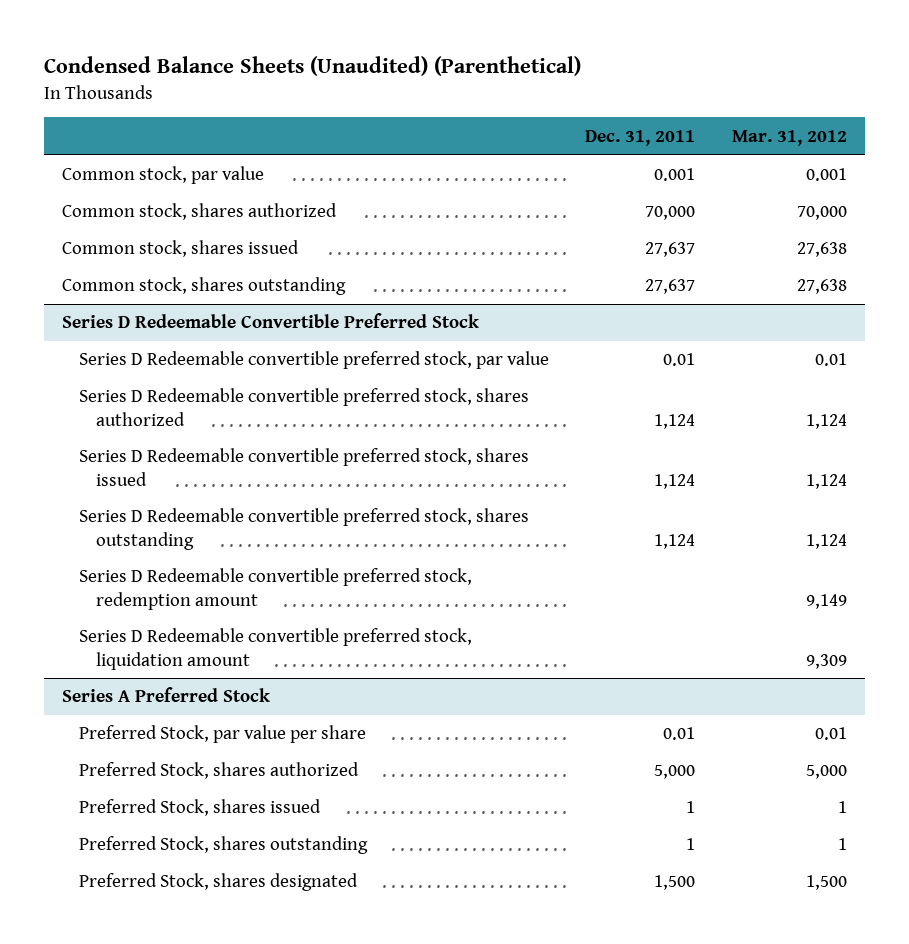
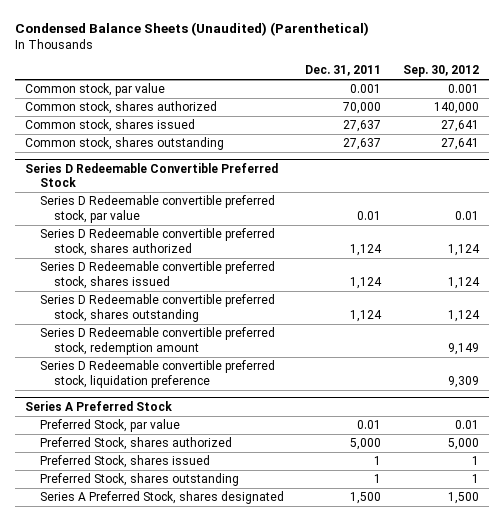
[731,129,847,146] Mar. 31, 2012 -> none
none -> [402,65,479,78] Sep. 30, 2012
[79,628,473,670] Series D Redeemable convertible preferred stock, liquidation amount -> [39,360,275,388] Series D Redeemable convertible preferred stock, liquidation preference
[79,725,367,744] Preferred Stock, par value per share -> [39,419,180,433] Preferred Stock, par value
[79,873,359,892] Preferred Stock, shares designated -> [39,491,284,505] Series A Preferred Stock, shares designated

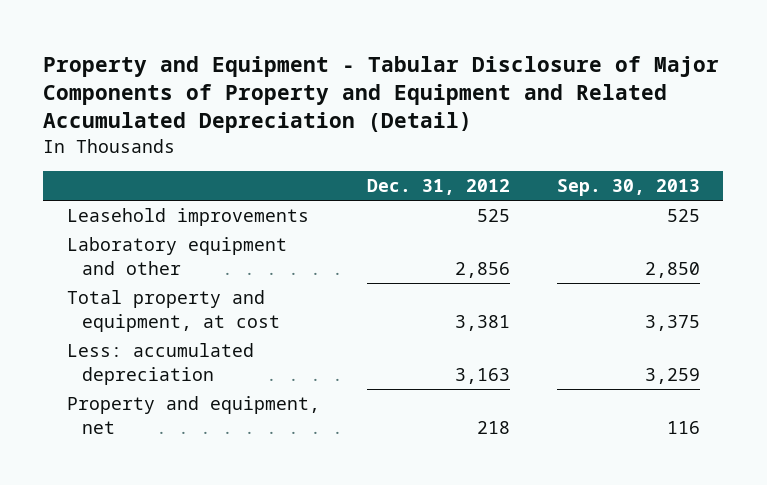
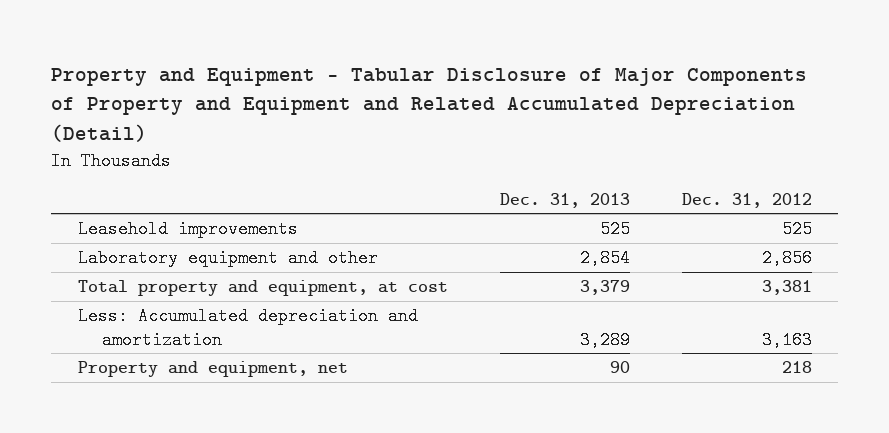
[556,179,700,197] Sep. 30, 2013 -> none
none -> [499,192,630,208] Dec. 31, 2013
[66,343,254,385] Less: accumulated depreciation -> [77,307,418,349] Less: Accumulated depreciation and amortization

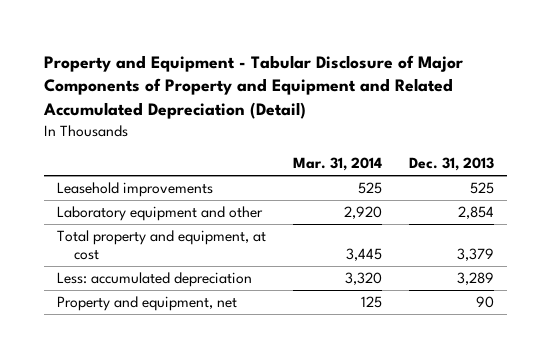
[681,192,812,208] Dec. 31, 2012 -> none
none -> [293,157,383,172] Mar. 31, 2014
[77,307,418,349] Less: Accumulated depreciation and amortization -> [57,272,253,288] Less: accumulated depreciation

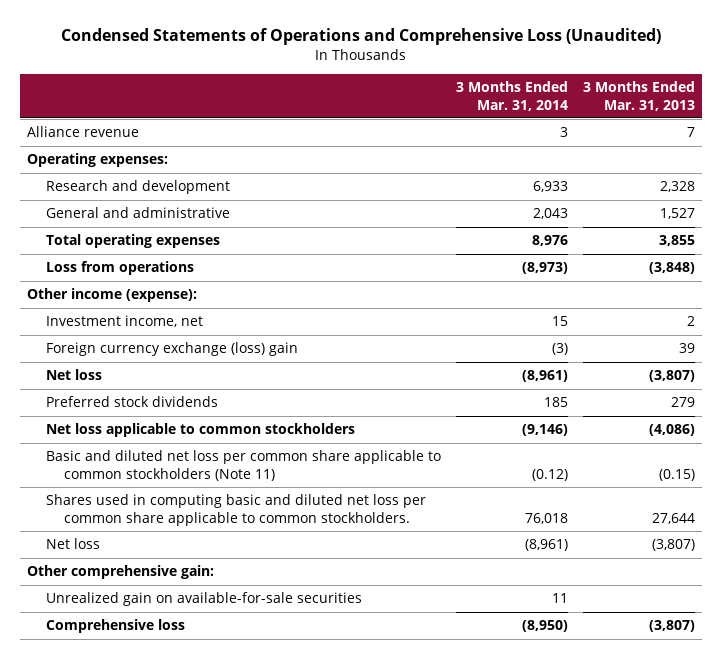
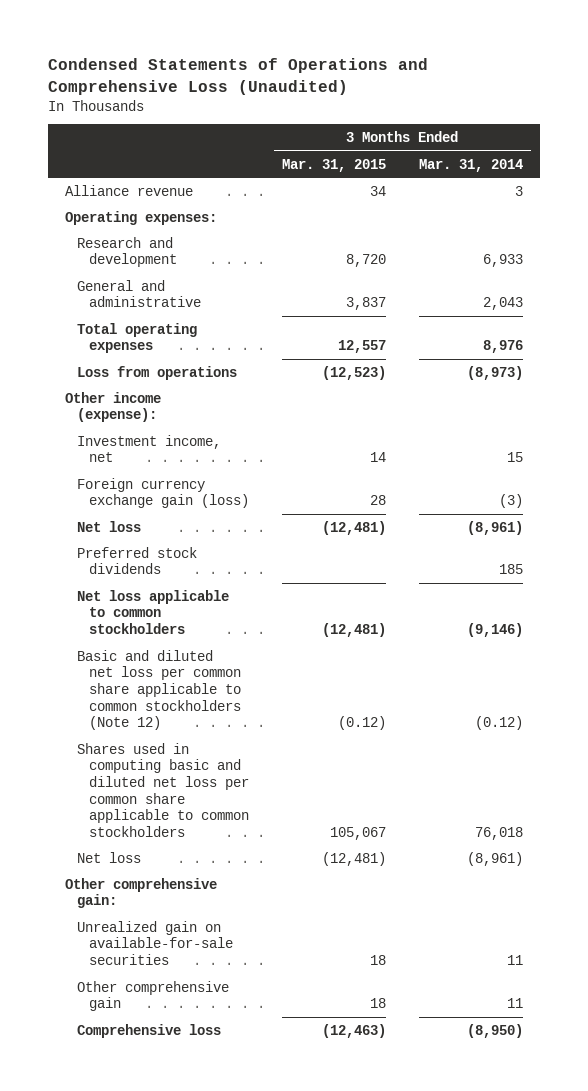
[582,81,695,111] 3 Months Ended Mar. 31, 2013 -> none
none -> [281,158,386,172] Mar. 31, 2015
[45,342,298,357] Foreign currency exchange (loss) gain -> [76,477,249,509] Foreign currency exchange gain (loss)
[45,450,441,481] Basic and diluted net loss per common share applicable to common stockholders (Note 11) -> [76,649,241,731] Basic and diluted net loss per common share applicable to common stockholders (Note 12)
[45,494,426,526] Shares used in computing basic and diluted net loss per common share applicable to common stockholders. -> [76,742,249,837] Shares used in computing basic and diluted net loss per common share applicable to common stockholders
none -> [76,980,229,1012] Other comprehensive gain

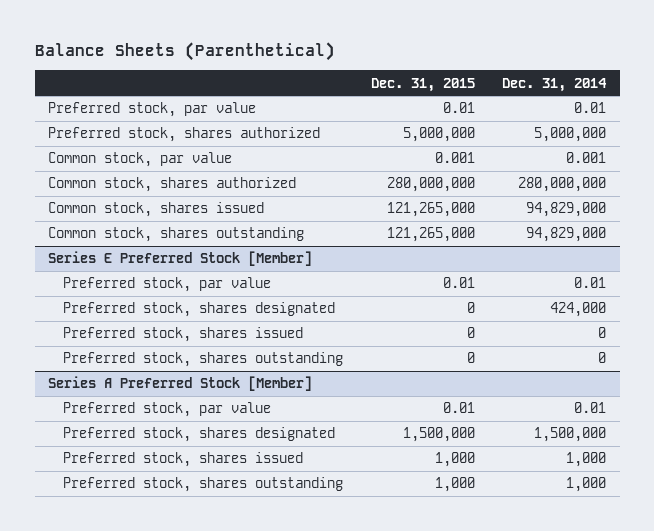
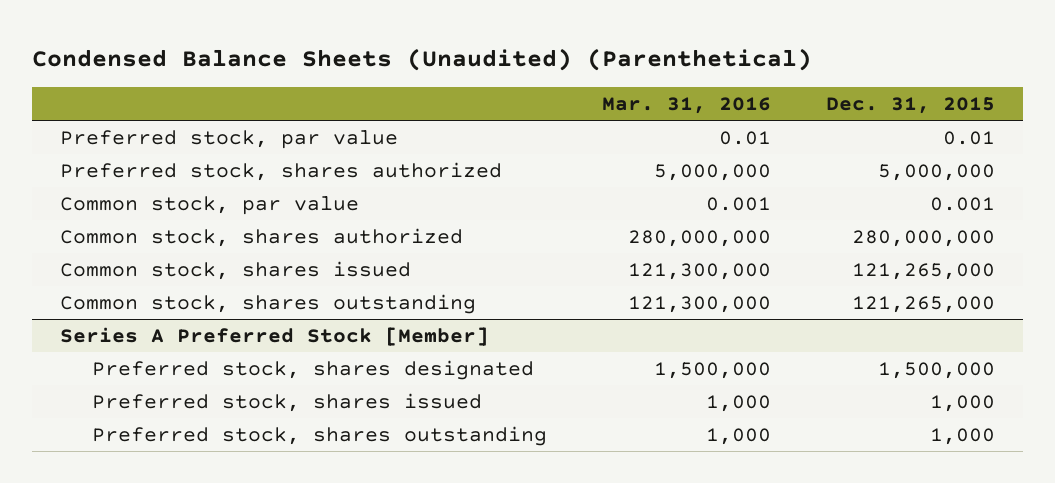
[34,42,335,62] Balance Sheets (Parenthetical) -> [32,47,813,71] Condensed Balance Sheets (Unaudited) (Parenthetical)
[502,77,608,92] Dec. 31, 2014 -> none
none -> [602,97,772,115] Mar. 31, 2016
[48,251,313,267] Series E Preferred Stock [Member] -> none
[63,277,272,293] Preferred stock, par value -> none
[63,302,336,318] Preferred stock, shares designated -> none
[63,327,304,343] Preferred stock, shares issued -> none
[63,352,344,368] Preferred stock, shares outstanding -> none
[63,402,272,418] Preferred stock, par value -> none

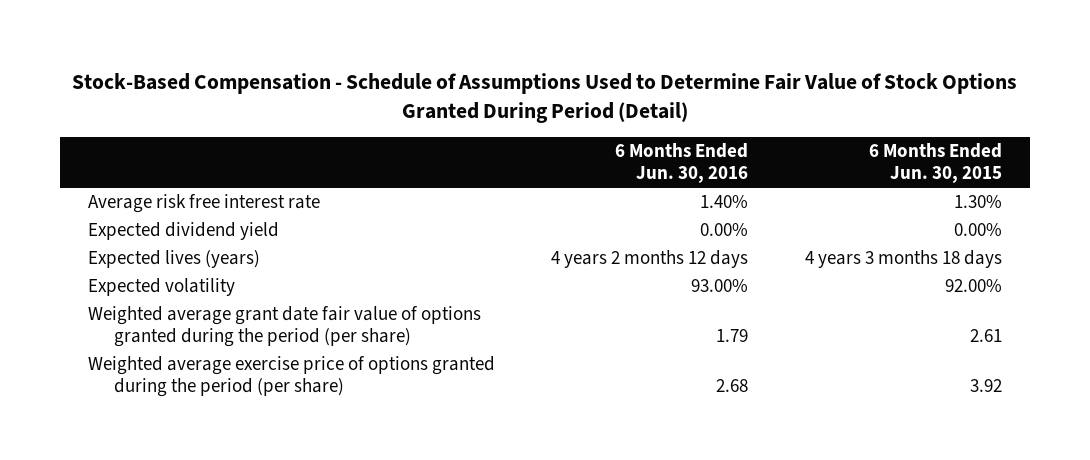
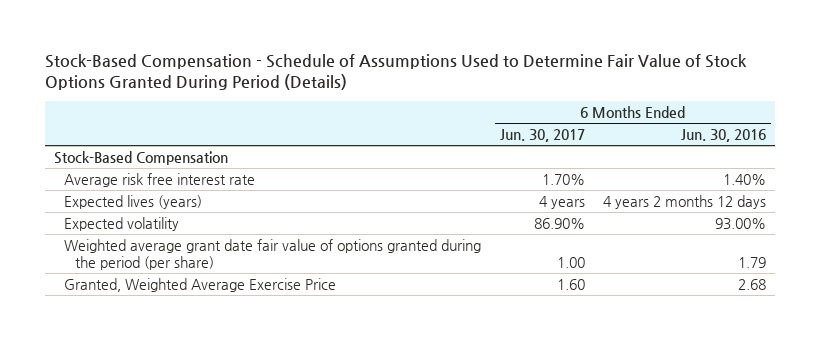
[71,73,1017,124] Stock-Based Compensation - Schedule of Assumptions Used to Determine Fair Value of Stock Options Granted During Period (Detail) -> [44,54,747,91] Stock-Based Compensation - Schedule of Assumptions Used to Determine Fair Value of Stock Options Granted During Period (Details)
[868,143,1002,184] 6 Months Ended Jun. 30, 2015 -> none
none -> [499,128,585,142] Jun. 30, 2017
none -> [53,150,228,165] Stock-Based Compensation
[88,221,280,240] Expected dividend yield -> none
[88,355,496,398] Weighted average exercise price of options granted during the period (per share) -> [64,277,337,292] Granted, Weighted Average Exercise Price

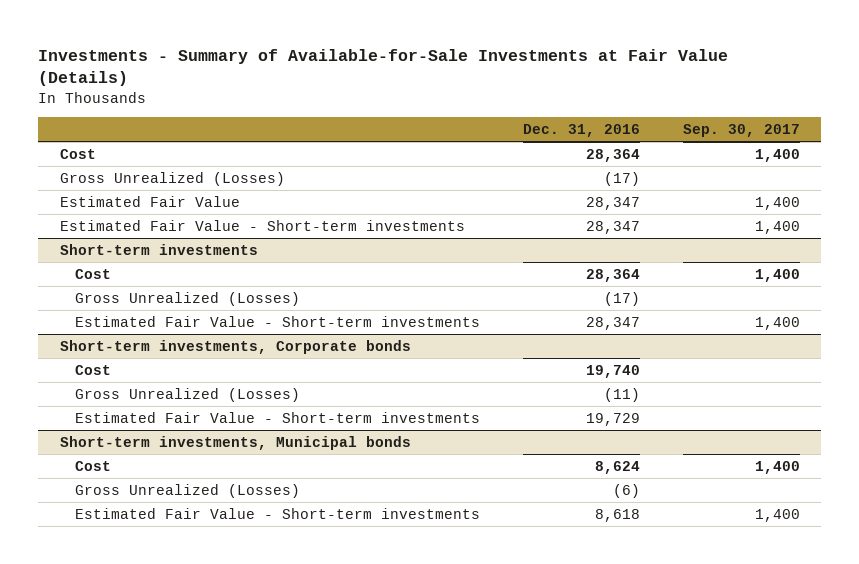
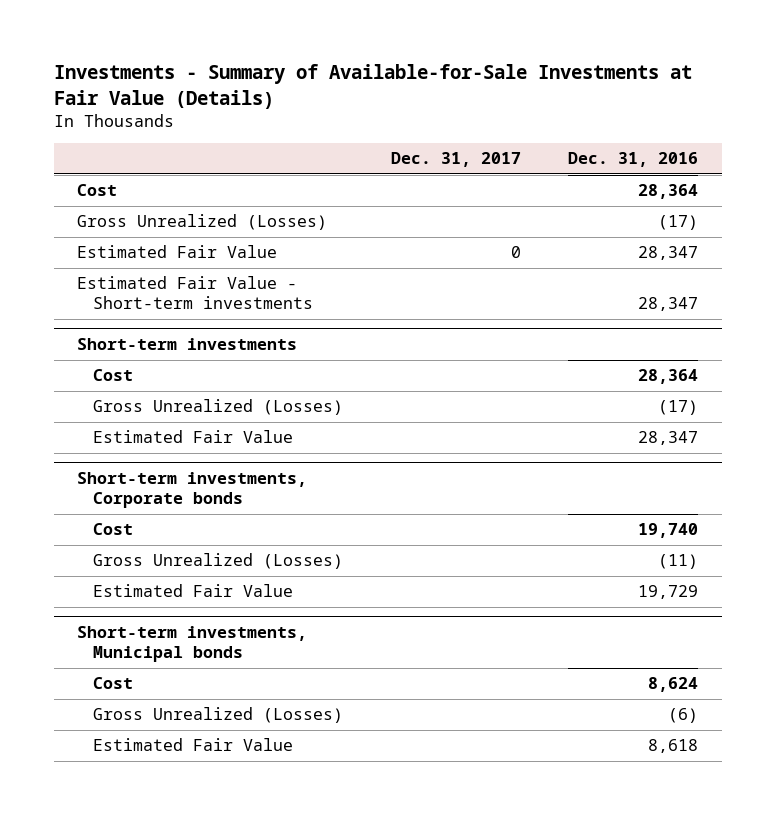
[682,123,800,137] Sep. 30, 2017 -> none
none -> [390,152,521,168] Dec. 31, 2017
[75,316,481,328] Estimated Fair Value - Short-term investments -> [93,430,294,444] Estimated Fair Value
[75,412,481,424] Estimated Fair Value - Short-term investments -> [93,584,294,598] Estimated Fair Value
[75,508,481,520] Estimated Fair Value - Short-term investments -> [93,738,294,752] Estimated Fair Value

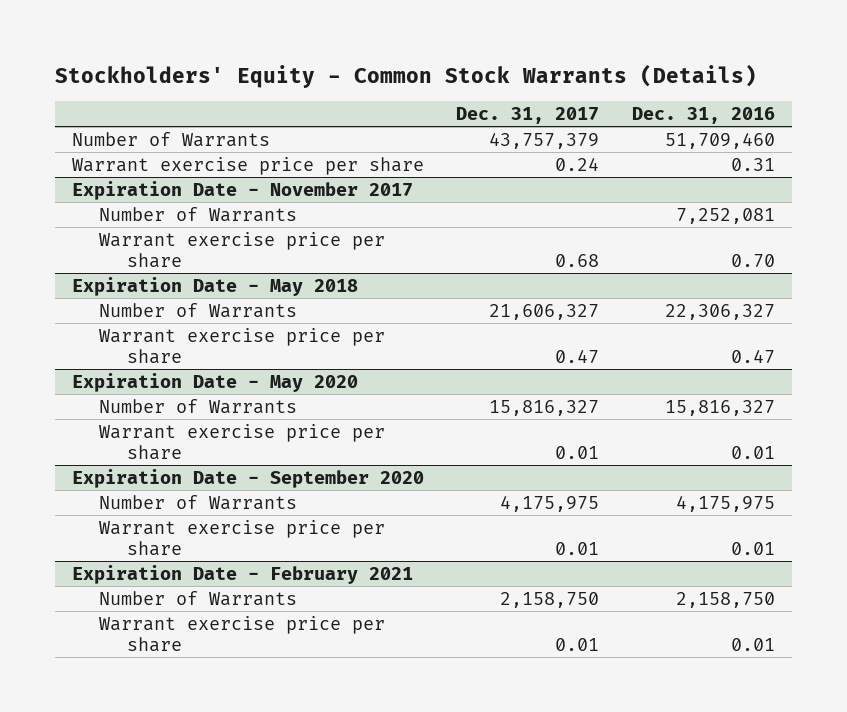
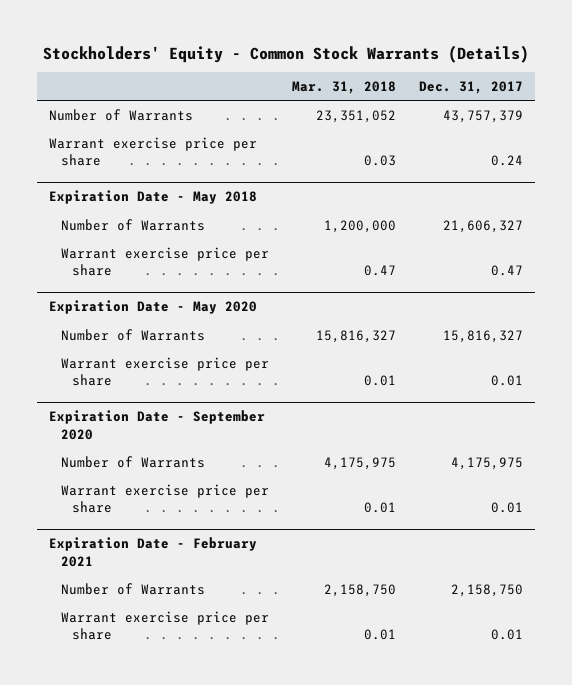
[632,107,776,125] Dec. 31, 2016 -> none
none -> [291,81,396,95] Mar. 31, 2018
[71,181,413,201] Expiration Date - November 2017 -> none
[99,207,298,223] Number of Warrants -> none
[99,232,386,268] Warrant exercise price per share -> none

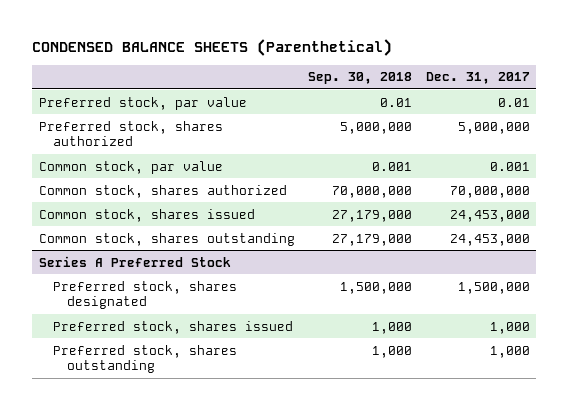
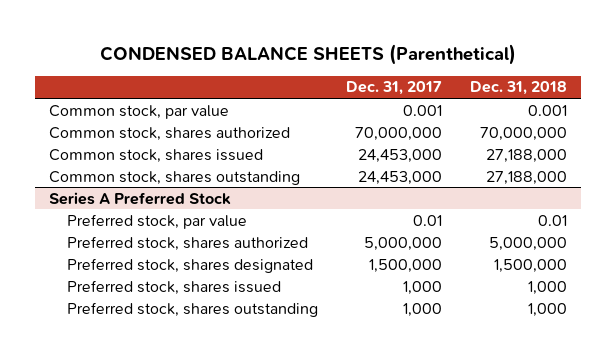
[308,72,413,85] Sep. 30, 2018 -> none
none -> [470,81,568,96] Dec. 31, 2018
[38,96,247,110] Preferred stock, par value -> none
[38,120,223,147] Preferred stock, shares authorized -> none
none -> [67,213,248,229] Preferred stock, par value
none -> [67,235,309,251] Preferred stock, shares authorized

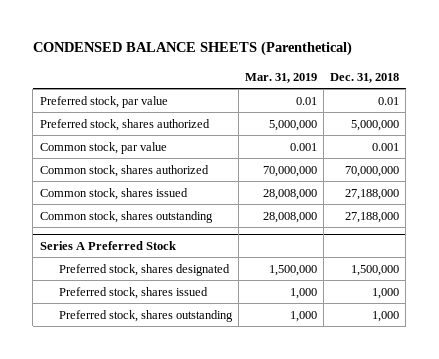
[346,81,443,96] Dec. 31, 2017 -> none
none -> [245,72,318,83] Mar. 31, 2019
none -> [39,95,168,108] Preferred stock, par value
none -> [39,118,210,131] Preferred stock, shares authorized
[67,213,248,229] Preferred stock, par value -> none
[67,235,309,251] Preferred stock, shares authorized -> none

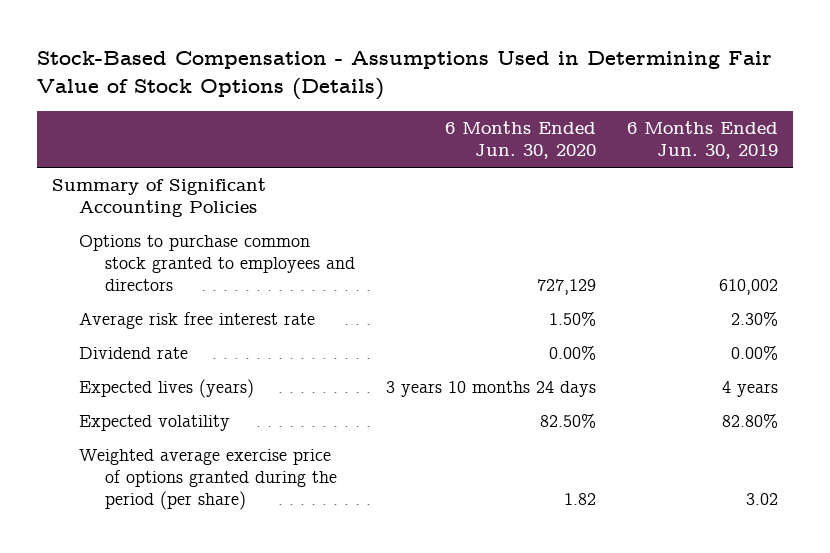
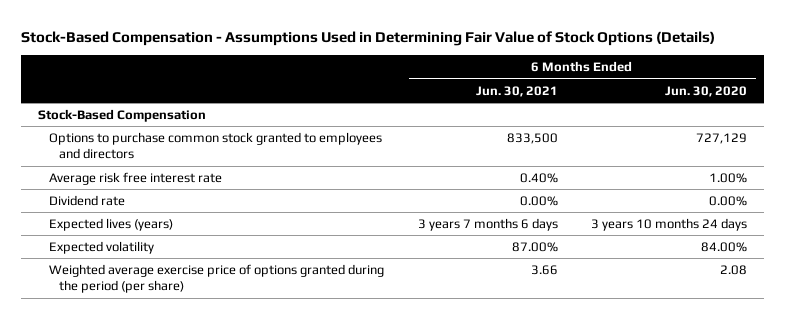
[626,121,778,160] 6 Months Ended Jun. 30, 2019 -> none
none -> [475,85,558,97] Jun. 30, 2021
[51,178,266,218] Summary of Significant Accounting Policies -> none
none -> [38,109,207,123] Stock-Based Compensation
[548,311,596,327] 1.50% -> [709,173,748,184] 1.00%
[539,413,596,429] 82.50% -> [701,242,748,253] 84.00%
[563,493,596,506] 1.82 -> [720,265,748,276] 2.08

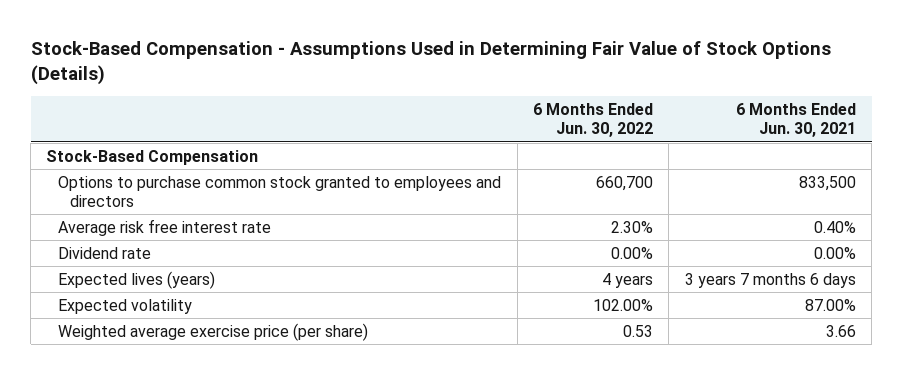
[665,85,748,97] Jun. 30, 2020 -> none
none -> [533,103,654,138] 6 Months Ended Jun. 30, 2022
[48,264,384,294] Weighted average exercise price of options granted during the period (per share) -> [58,322,369,341] Weighted average exercise price (per share)

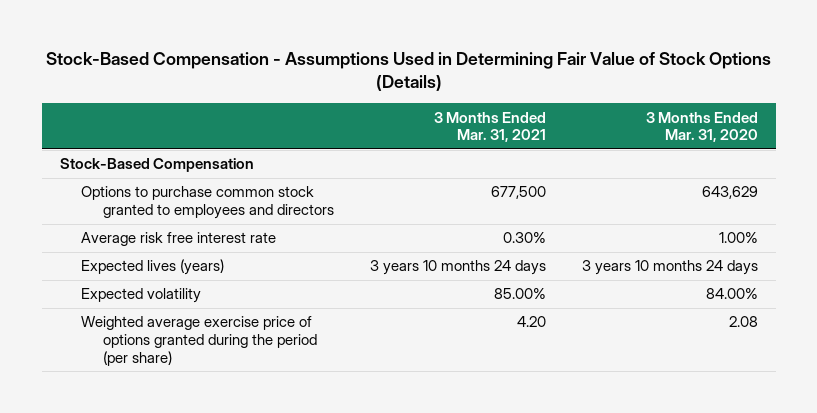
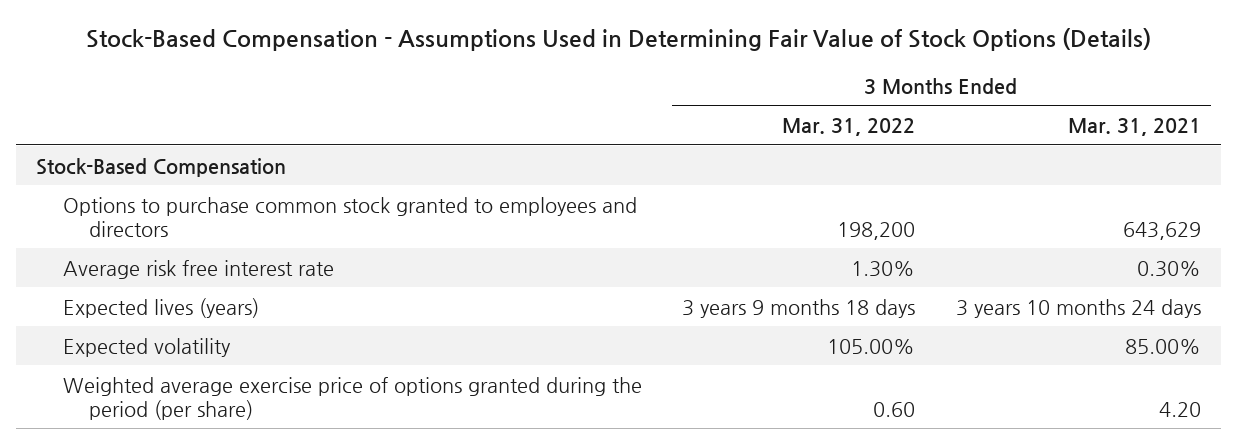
[645,111,758,143] 3 Months Ended Mar. 31, 2020 -> none
none -> [782,118,916,137] Mar. 31, 2022
[490,186,546,200] 677,500 -> [1122,221,1201,240] 643,629

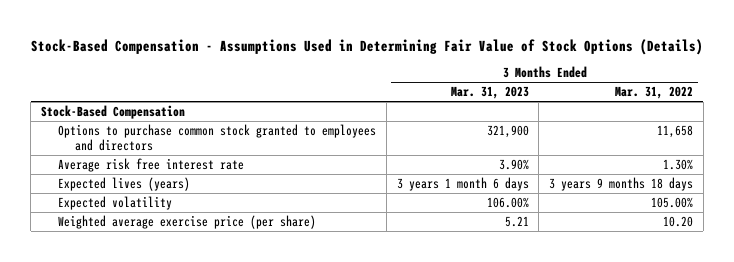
[1067,118,1201,137] Mar. 31, 2021 -> none
none -> [450,86,529,100] Mar. 31, 2023
[837,221,916,240] 198,200 -> [656,124,693,138] 11,658
[62,376,642,420] Weighted average exercise price of options granted during the period (per share) -> [58,214,317,229] Weighted average exercise price (per share)
[873,401,916,417] 0.60 -> [662,215,693,227] 10.20

